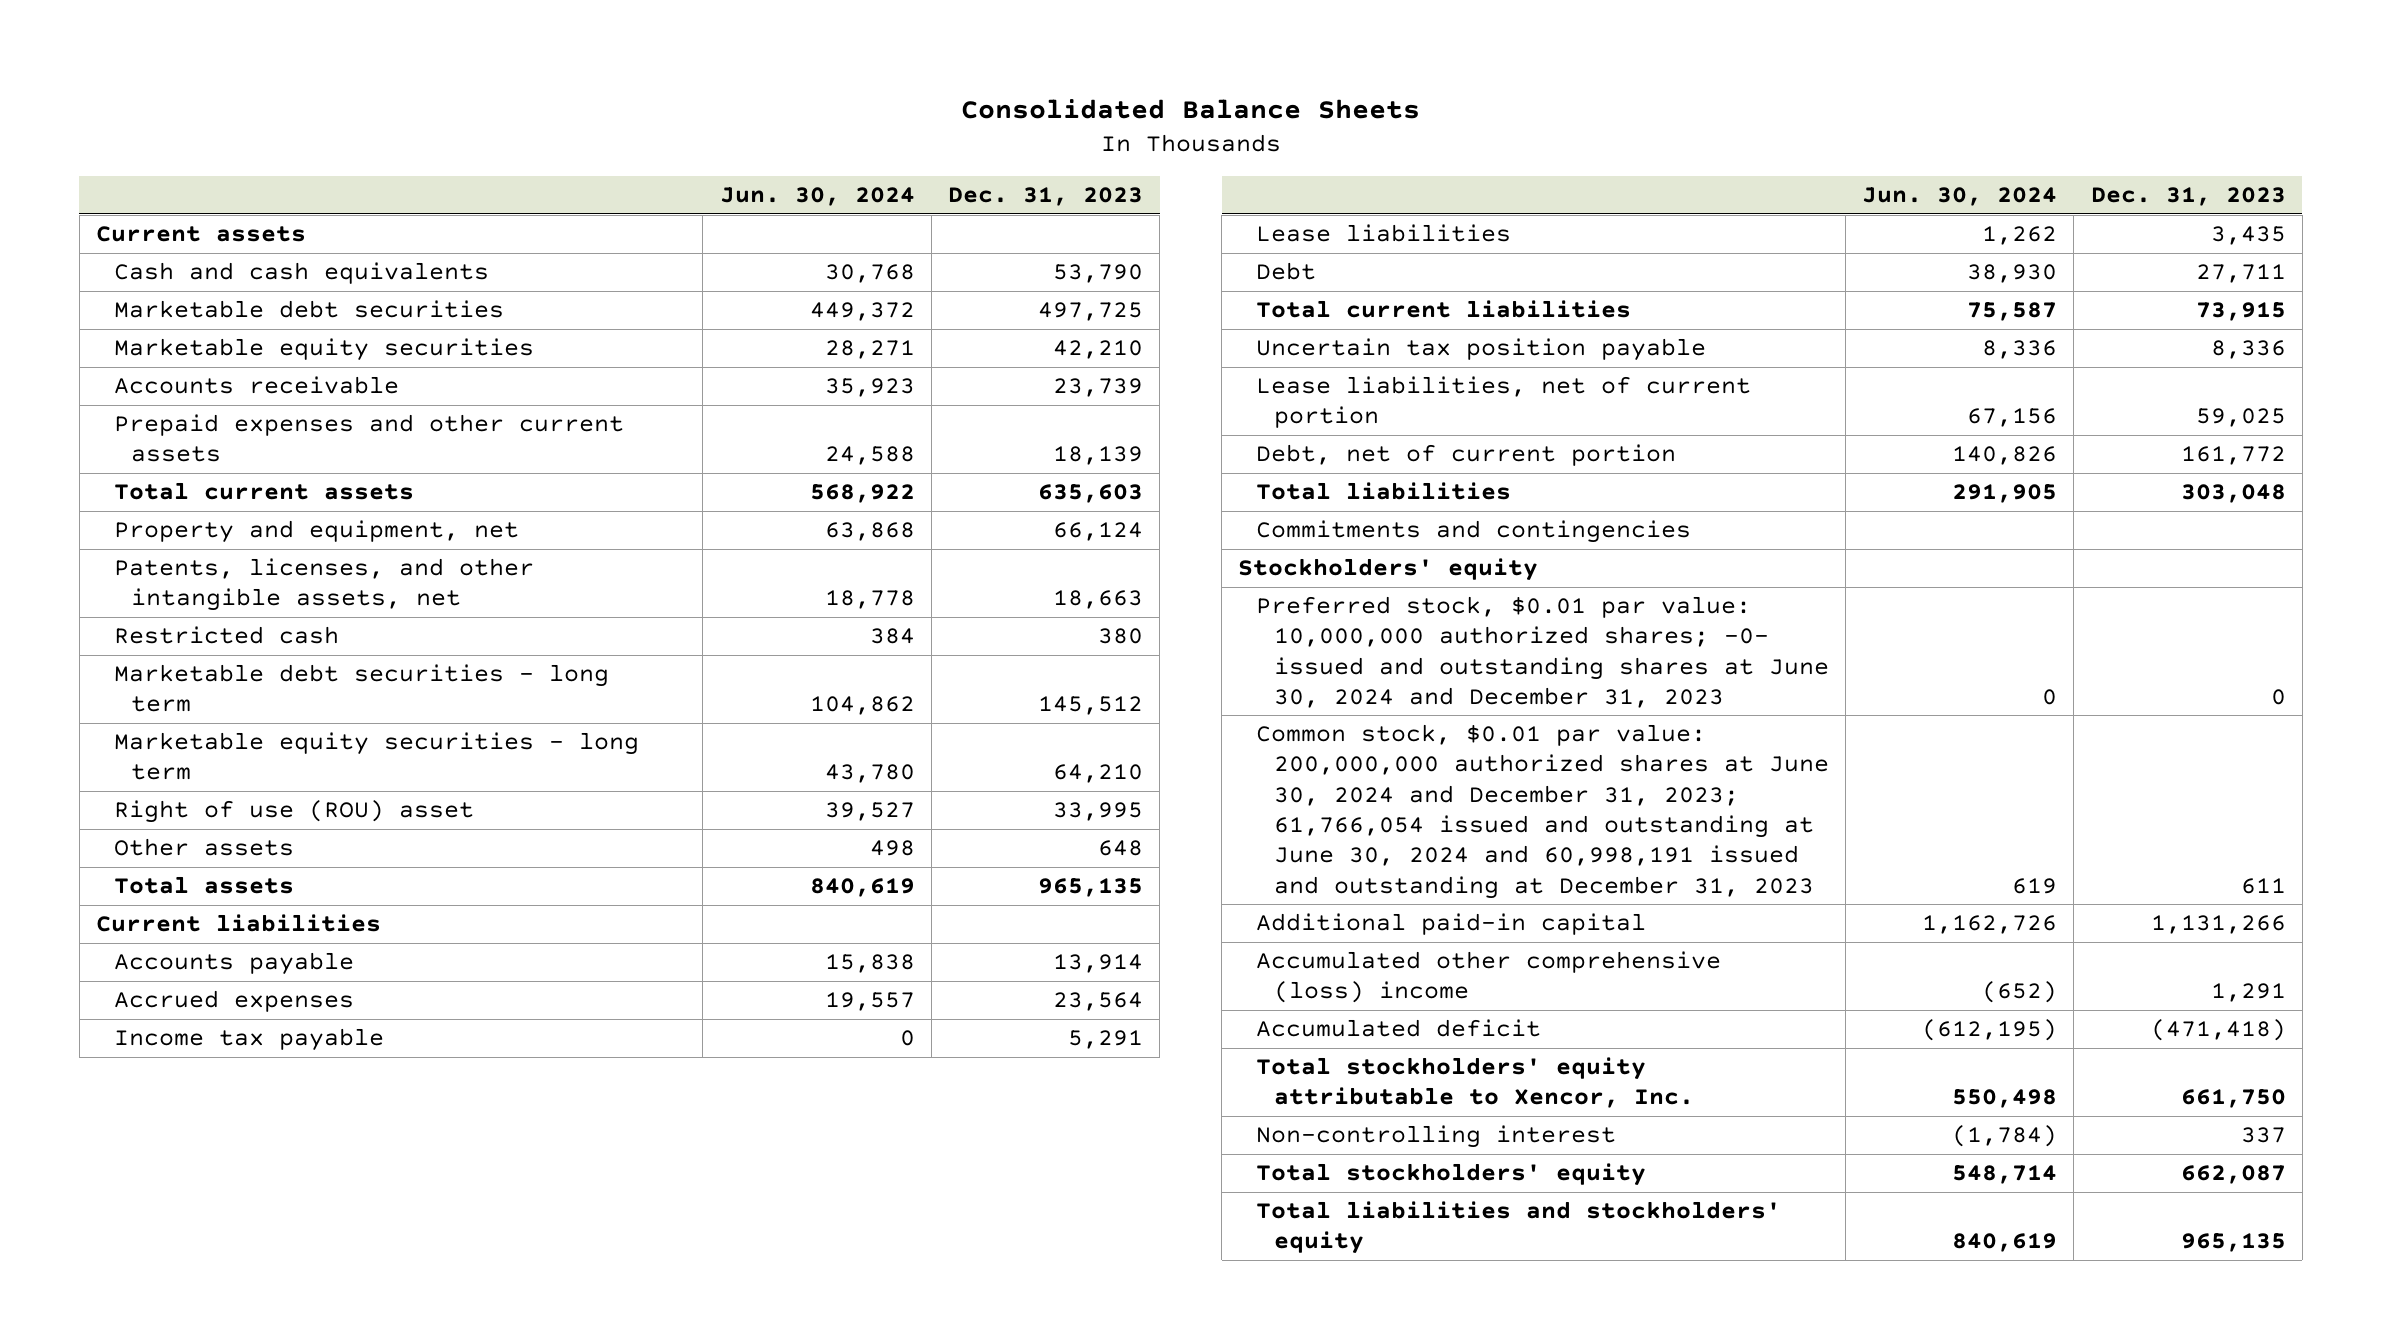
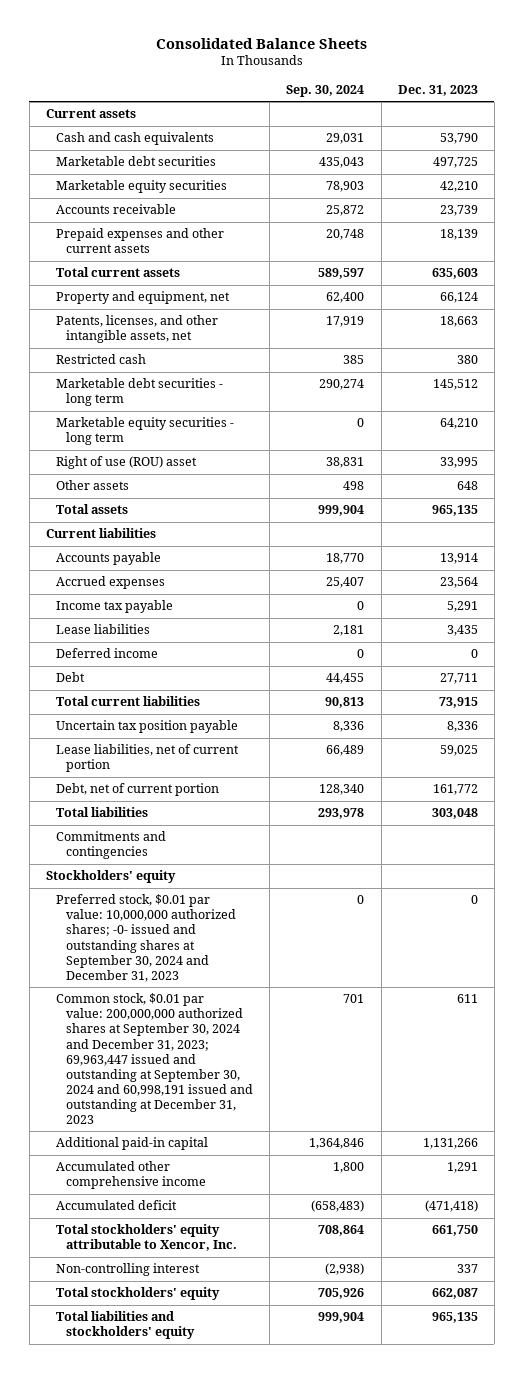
[719,187,915,207] Jun. 30, 2024 -> none
none -> [286,84,365,97] Sep. 30, 2024
none -> [55,648,158,659] Deferred income
[1256,596,1829,709] Preferred stock, $0.01 par value: 10,000,000 authorized shares; -0- issued and outstanding shares at June 30, 2024 and December 31, 2023 -> [55,894,237,982] Preferred stock, $0.01 par value: 10,000,000 authorized shares; -0- issued and outstanding shares at September 30, 2024 and December 31, 2023
[1256,724,1829,899] Common stock, $0.01 par value: 200,000,000 authorized shares at June 30, 2024 and December 31, 2023; 61,766,054 issued and outstanding at June 30, 2024 and 60,998,191 issued and outstanding at December 31, 2023 -> [55,993,254,1124] Common stock, $0.01 par value: 200,000,000 authorized shares at September 30, 2024 and December 31, 2023; 69,963,447 issued and outstanding at September 30, 2024 and 60,998,191 issued and outstanding at December 31, 2023
[1256,951,1722,1004] Accumulated other comprehensive (loss) income -> [55,1161,207,1190] Accumulated other comprehensive income

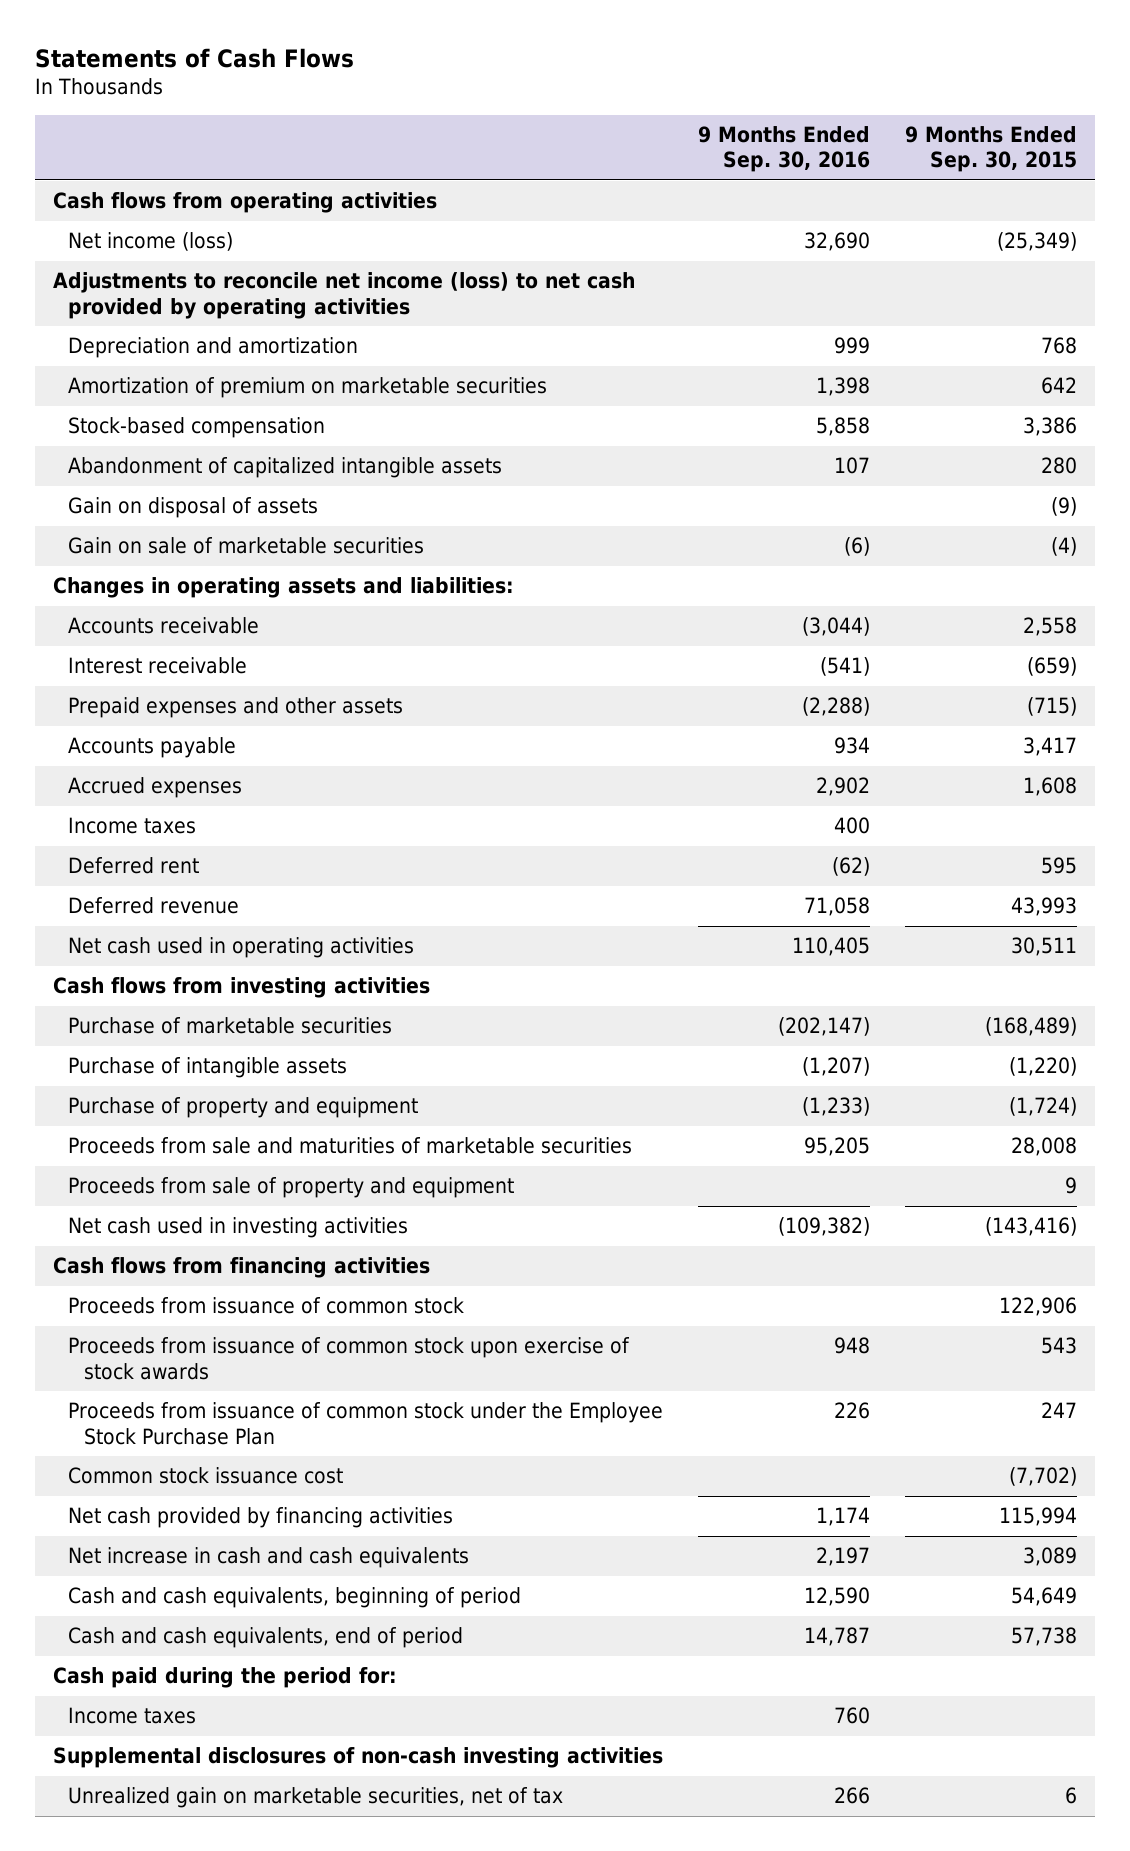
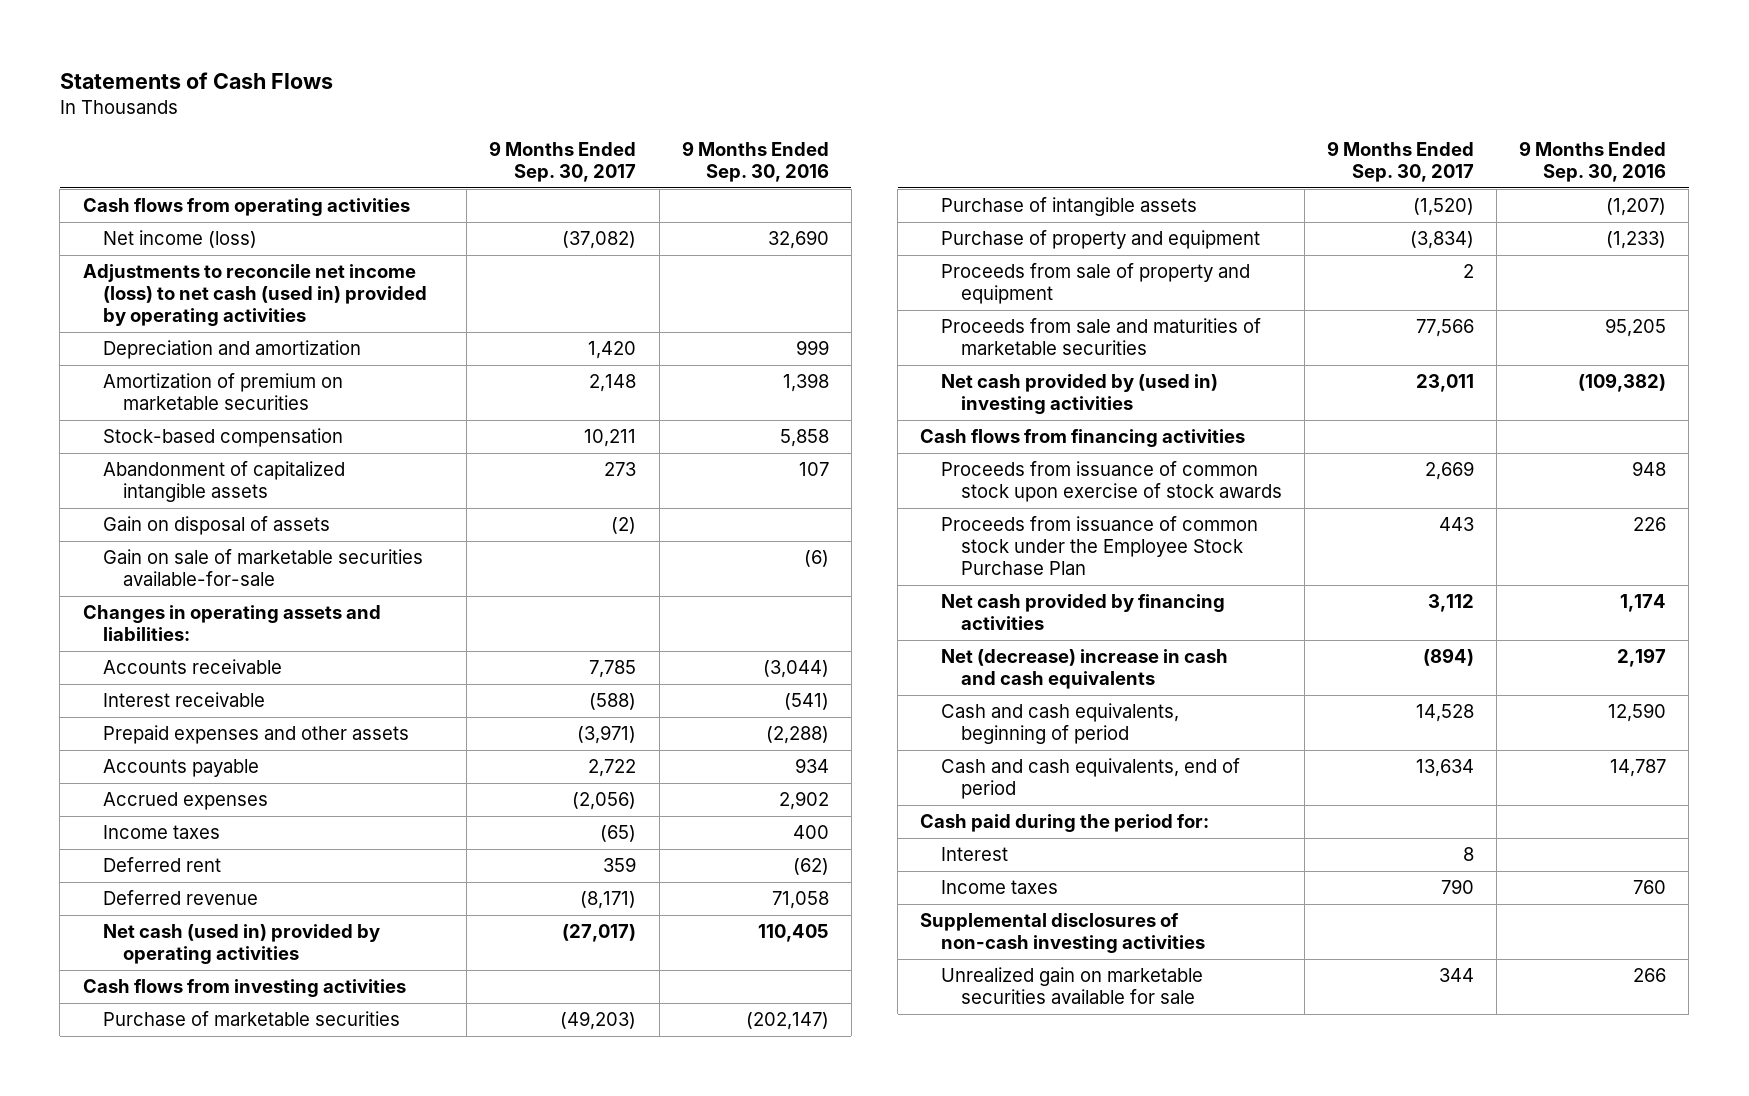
[905,126,1078,173] 9 Months Ended Sep. 30, 2015 -> none
none -> [489,140,637,182] 9 Months Ended Sep. 30, 2017
[52,272,635,319] Adjustments to reconcile net income (loss) to net cash provided by operating activities -> [82,264,427,327] Adjustments to reconcile net income (loss) to net cash (used in) provided by operating activities
[68,537,425,555] Gain on sale of marketable securities -> [102,549,423,587] Gain on sale of marketable securities available-for-sale
[68,937,415,959] Net cash used in operating activities -> [102,924,380,965] Net cash (used in) provided by operating activities
[68,1137,633,1155] Proceeds from sale and maturities of marketable securities -> [940,318,1261,356] Proceeds from sale and maturities of marketable securities
[68,1217,409,1239] Net cash used in investing activities -> [940,374,1218,415] Net cash provided by (used in) investing activities
[68,1297,465,1315] Proceeds from issuance of common stock -> none
[68,1467,344,1485] Common stock issuance cost -> none
[68,1547,470,1569] Net increase in cash and cash equivalents -> [940,649,1228,690] Net (decrease) increase in cash and cash equivalents
none -> [940,847,1008,862] Interest
[68,1787,564,1809] Unrealized gain on marketable securities, net of tax -> [940,967,1203,1005] Unrealized gain on marketable securities available for sale

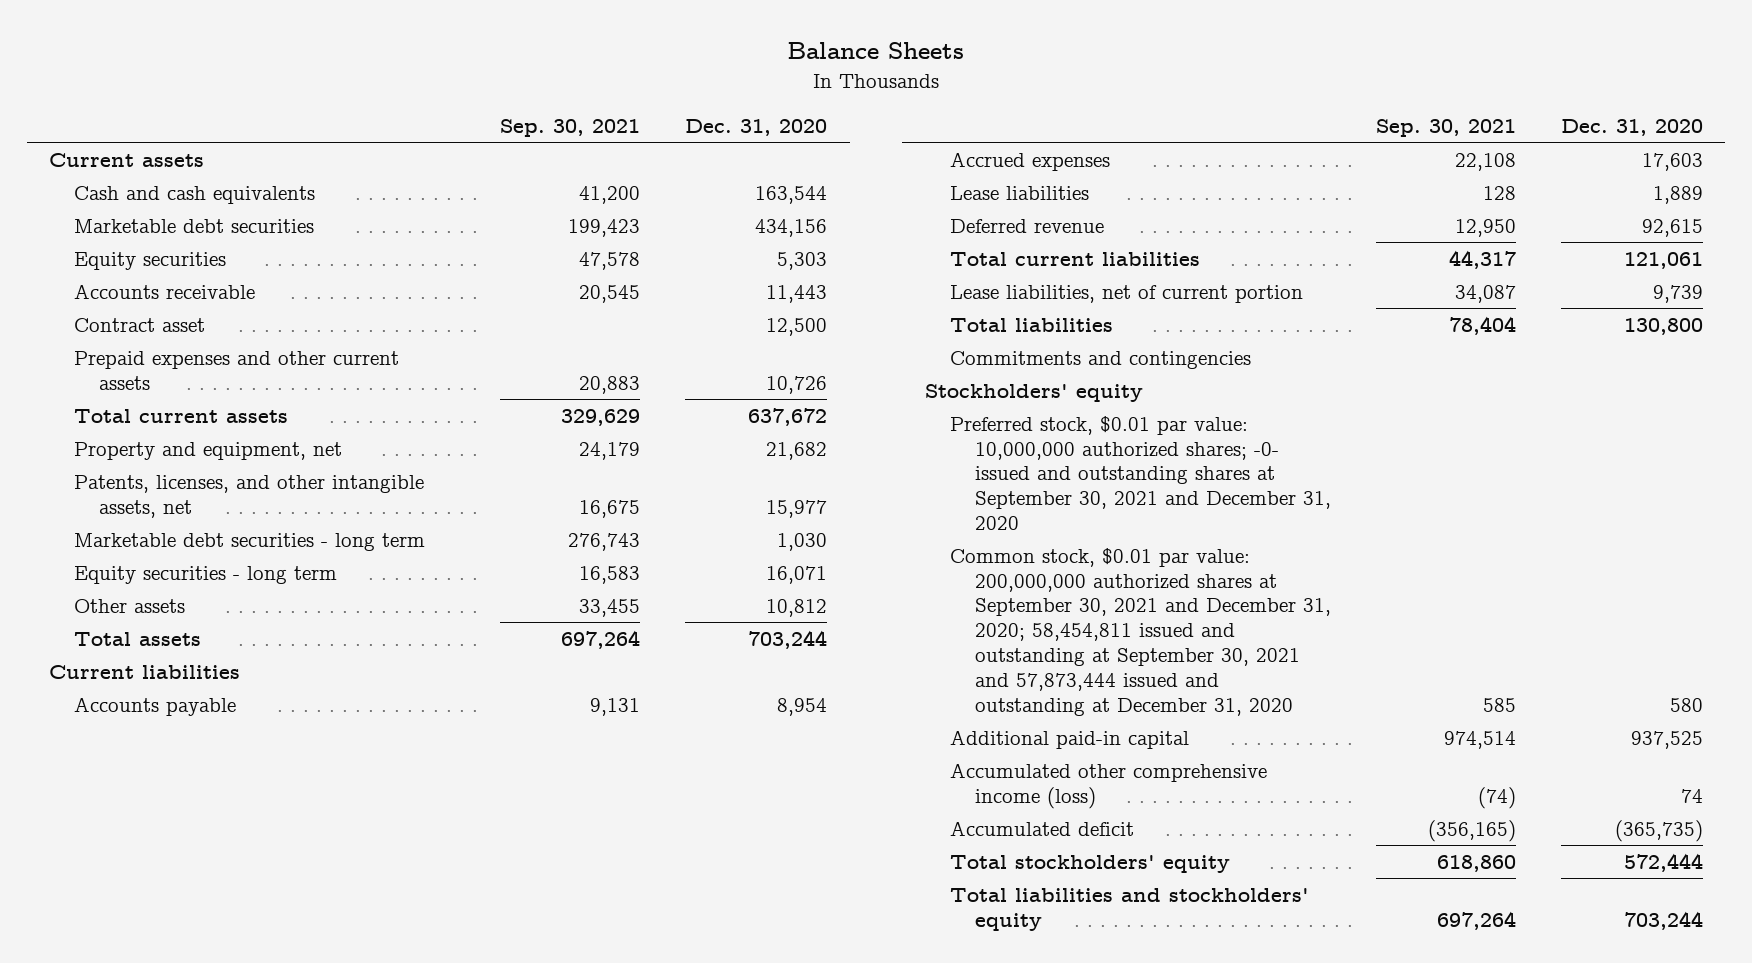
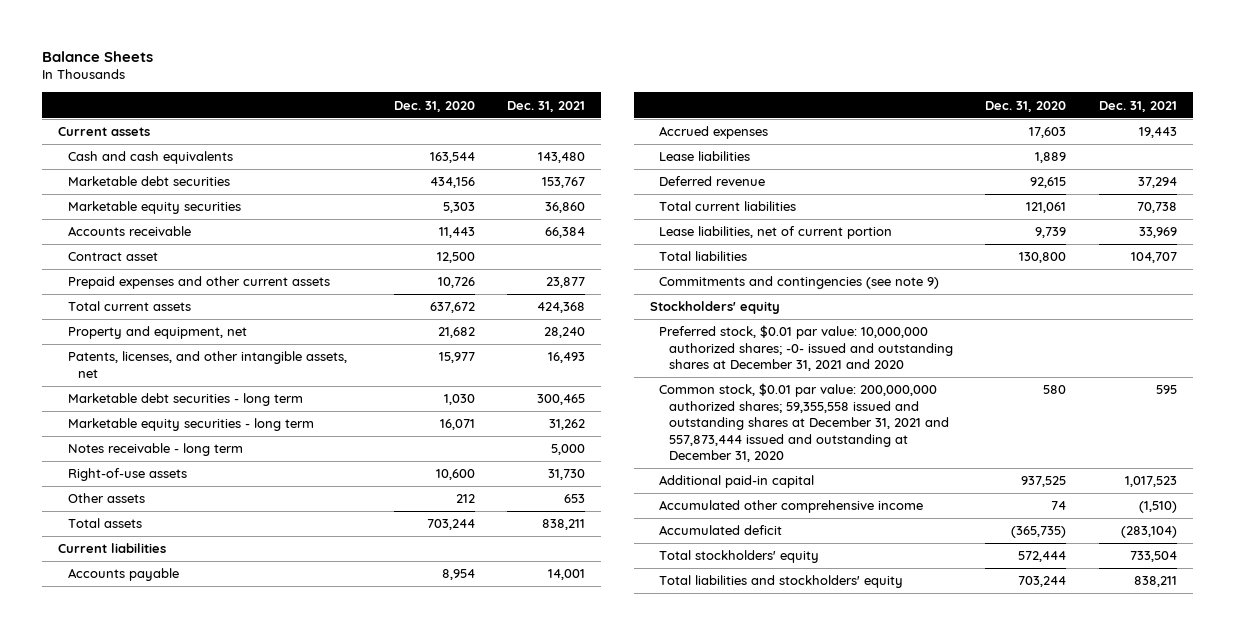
[500,118,641,137] Sep. 30, 2021 -> none
none -> [507,100,586,112] Dec. 31, 2021
[74,251,227,270] Equity securities -> [67,201,241,215] Marketable equity securities
[74,565,338,584] Equity securities - long term -> [67,418,314,432] Marketable equity securities - long term
none -> [67,443,243,457] Notes receivable - long term
none -> [67,468,187,482] Right-of-use assets
[766,598,828,617] 10,812 -> [455,494,475,504] 212
[949,350,1251,369] Commitments and contingencies -> [659,276,940,290] Commitments and contingencies (see note 9)
[949,415,1331,531] Preferred stock, $0.01 par value: 10,000,000 authorized shares; -0- issued and outstanding shares at September 30, 2021 and December 31, 2020 -> [659,325,953,372] Preferred stock, $0.01 par value: 10,000,000 authorized shares; -0- issued and outstanding shares at December 31, 2021 and 2020
[949,547,1331,716] Common stock, $0.01 par value: 200,000,000 authorized shares at September 30, 2021 and December 31, 2020; 58,454,811 issued and outstanding at September 30, 2021 and 57,873,444 issued and outstanding at December 31, 2020 -> [659,383,949,462] Common stock, $0.01 par value: 200,000,000 authorized shares; 59,355,558 issued and outstanding shares at December 31, 2021 and 557,873,444 issued and outstanding at December 31, 2020
[949,762,1267,809] Accumulated other comprehensive income (loss) -> [659,500,924,514] Accumulated other comprehensive income

